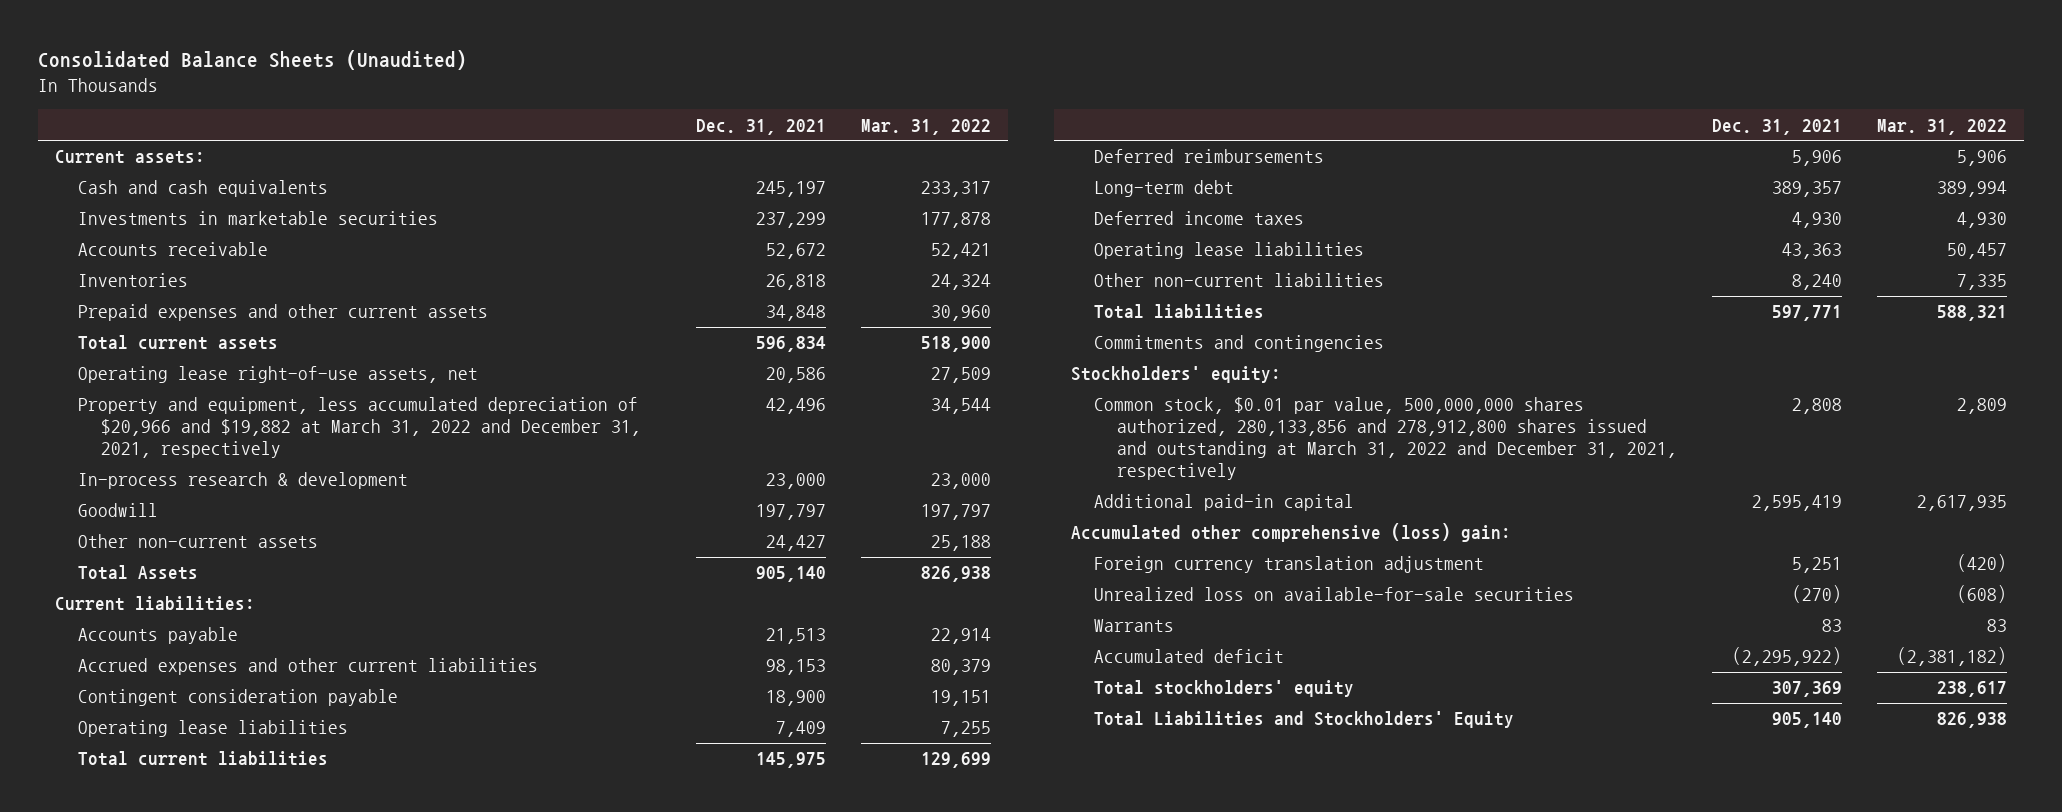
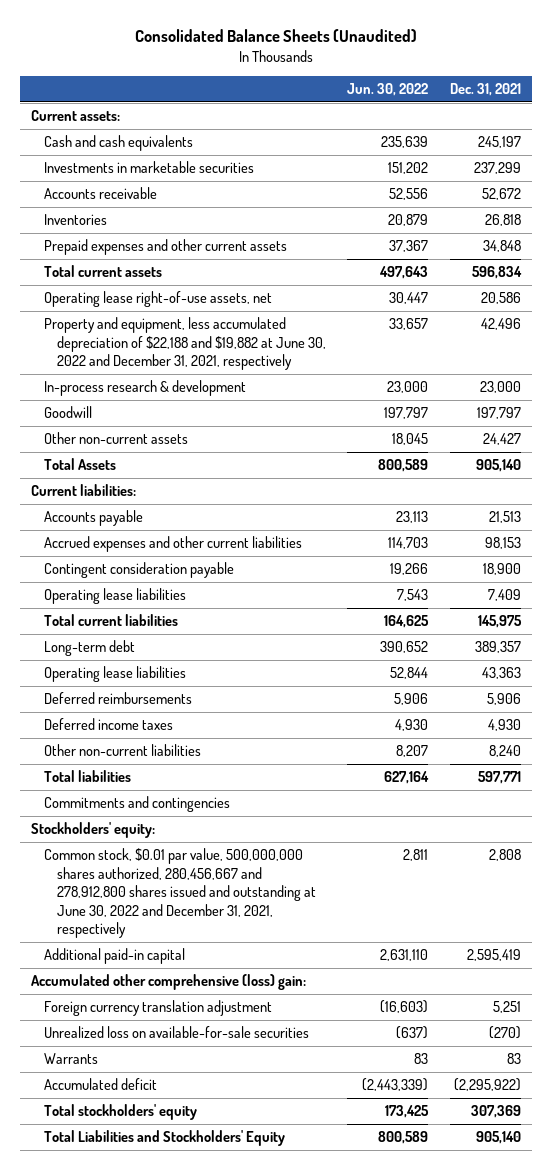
[860,118,991,135] Mar. 31, 2022 -> none
none -> [347,83,429,97] Jun. 30, 2022
[78,397,642,459] Property and equipment, less accumulated depreciation of $20,966 and $19,882 at March 31, 2022 and December 31, 2021, respectively -> [43,317,326,371] Property and equipment, less accumulated depreciation of $22,188 and $19,882 at June 30, 2022 and December 31, 2021, respectively
[1094,149,1325,164] Deferred reimbursements -> [43,692,192,705] Deferred reimbursements
[1094,211,1305,226] Deferred income taxes -> [43,718,173,731] Deferred income taxes
[1094,397,1677,480] Common stock, $0.01 par value, 500,000,000 shares authorized, 280,133,856 and 278,912,800 shares issued and outstanding at March 31, 2022 and December 31, 2021, respectively -> [43,848,316,939] Common stock, $0.01 par value, 500,000,000 shares authorized, 280,456,667 and 278,912,800 shares issued and outstanding at June 30, 2022 and December 31, 2021, respectively

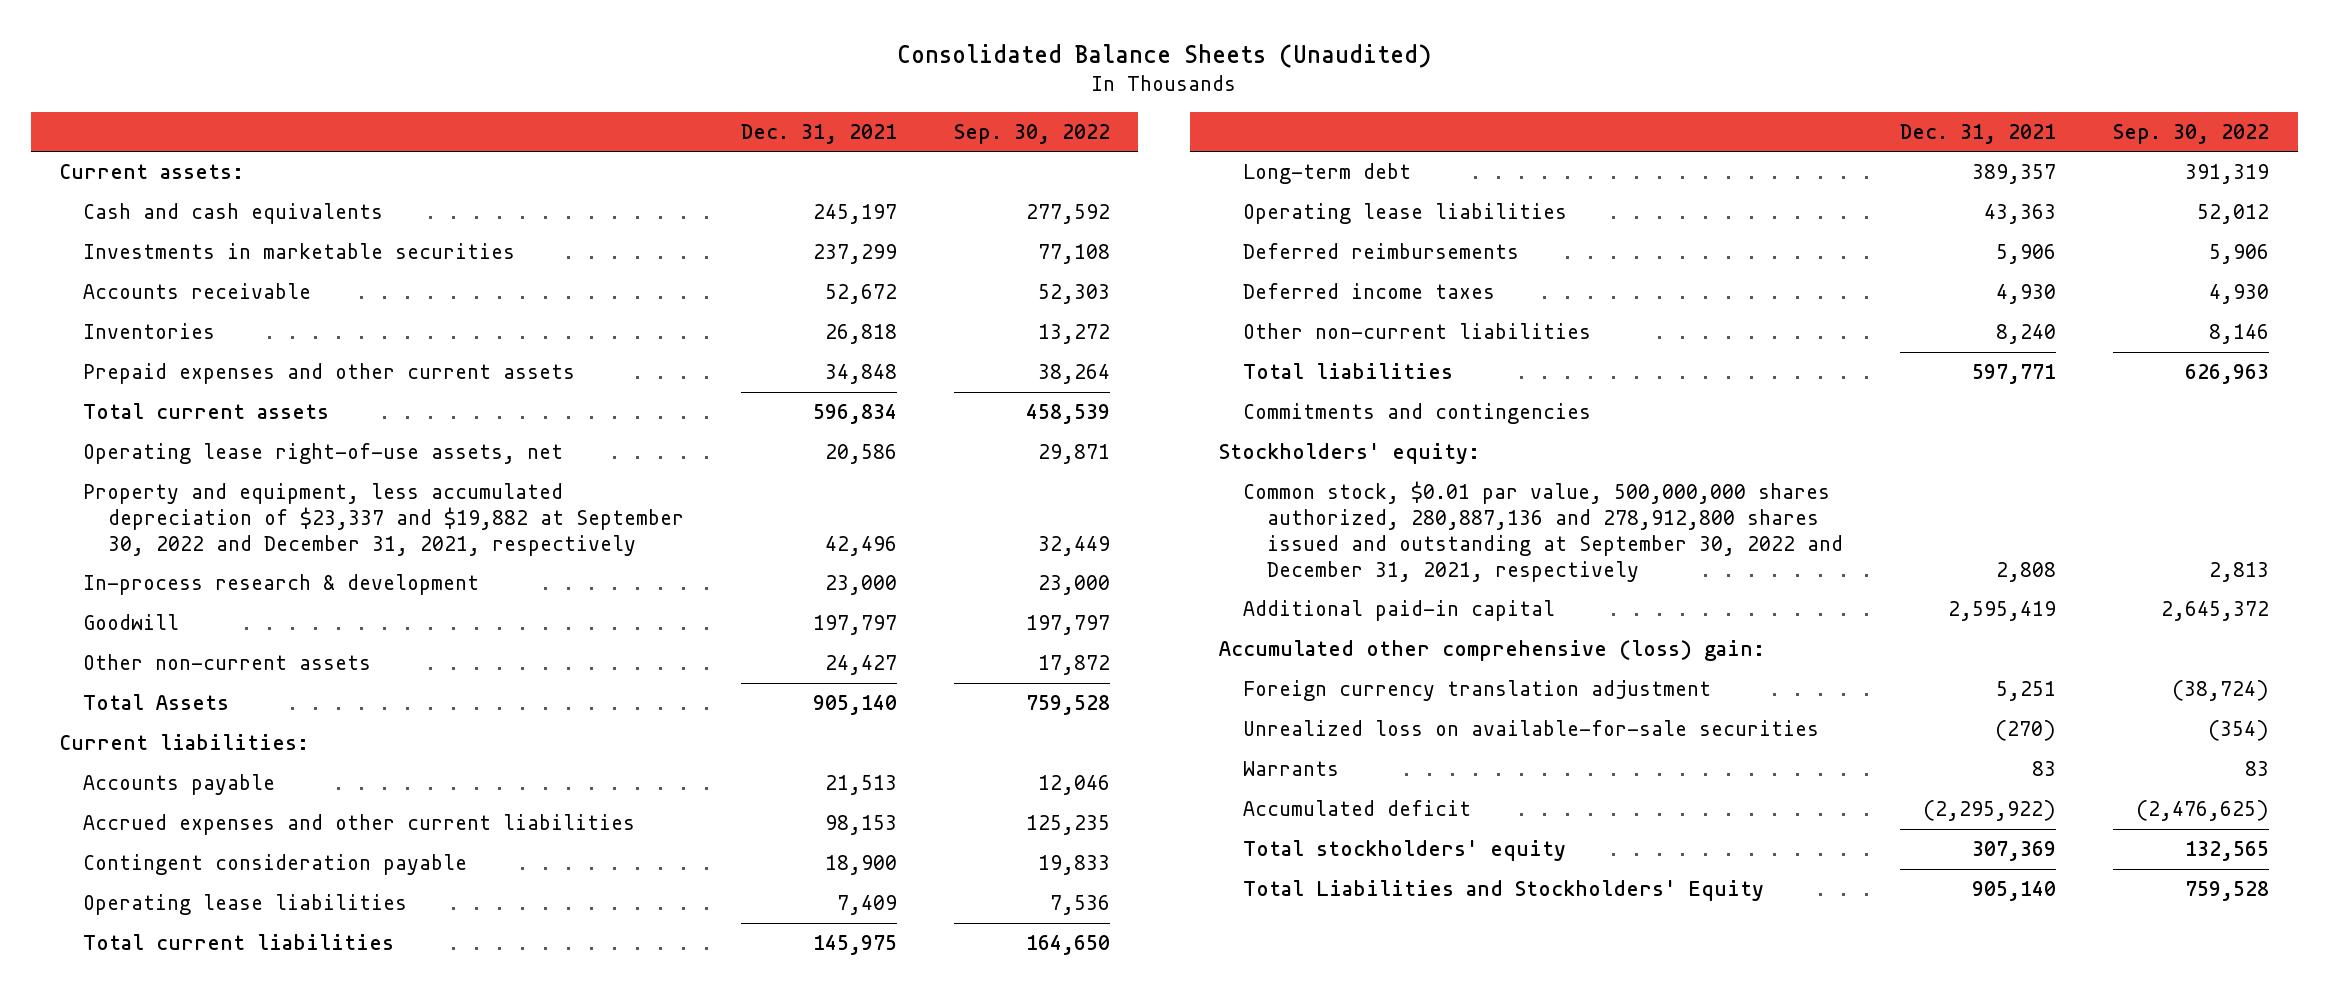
[347,83,429,97] Jun. 30, 2022 -> none
none -> [953,123,1110,144] Sep. 30, 2022
[43,317,326,371] Property and equipment, less accumulated depreciation of $22,188 and $19,882 at June 30, 2022 and December 31, 2021, respectively -> [83,482,684,556] Property and equipment, less accumulated depreciation of $23,337 and $19,882 at September 30, 2022 and December 31, 2021, respectively
[43,848,316,939] Common stock, $0.01 par value, 500,000,000 shares authorized, 280,456,667 and 278,912,800 shares issued and outstanding at June 30, 2022 and December 31, 2021, respectively -> [1243,480,1844,582] Common stock, $0.01 par value, 500,000,000 shares authorized, 280,887,136 and 278,912,800 shares issued and outstanding at September 30, 2022 and December 31, 2021, respectively

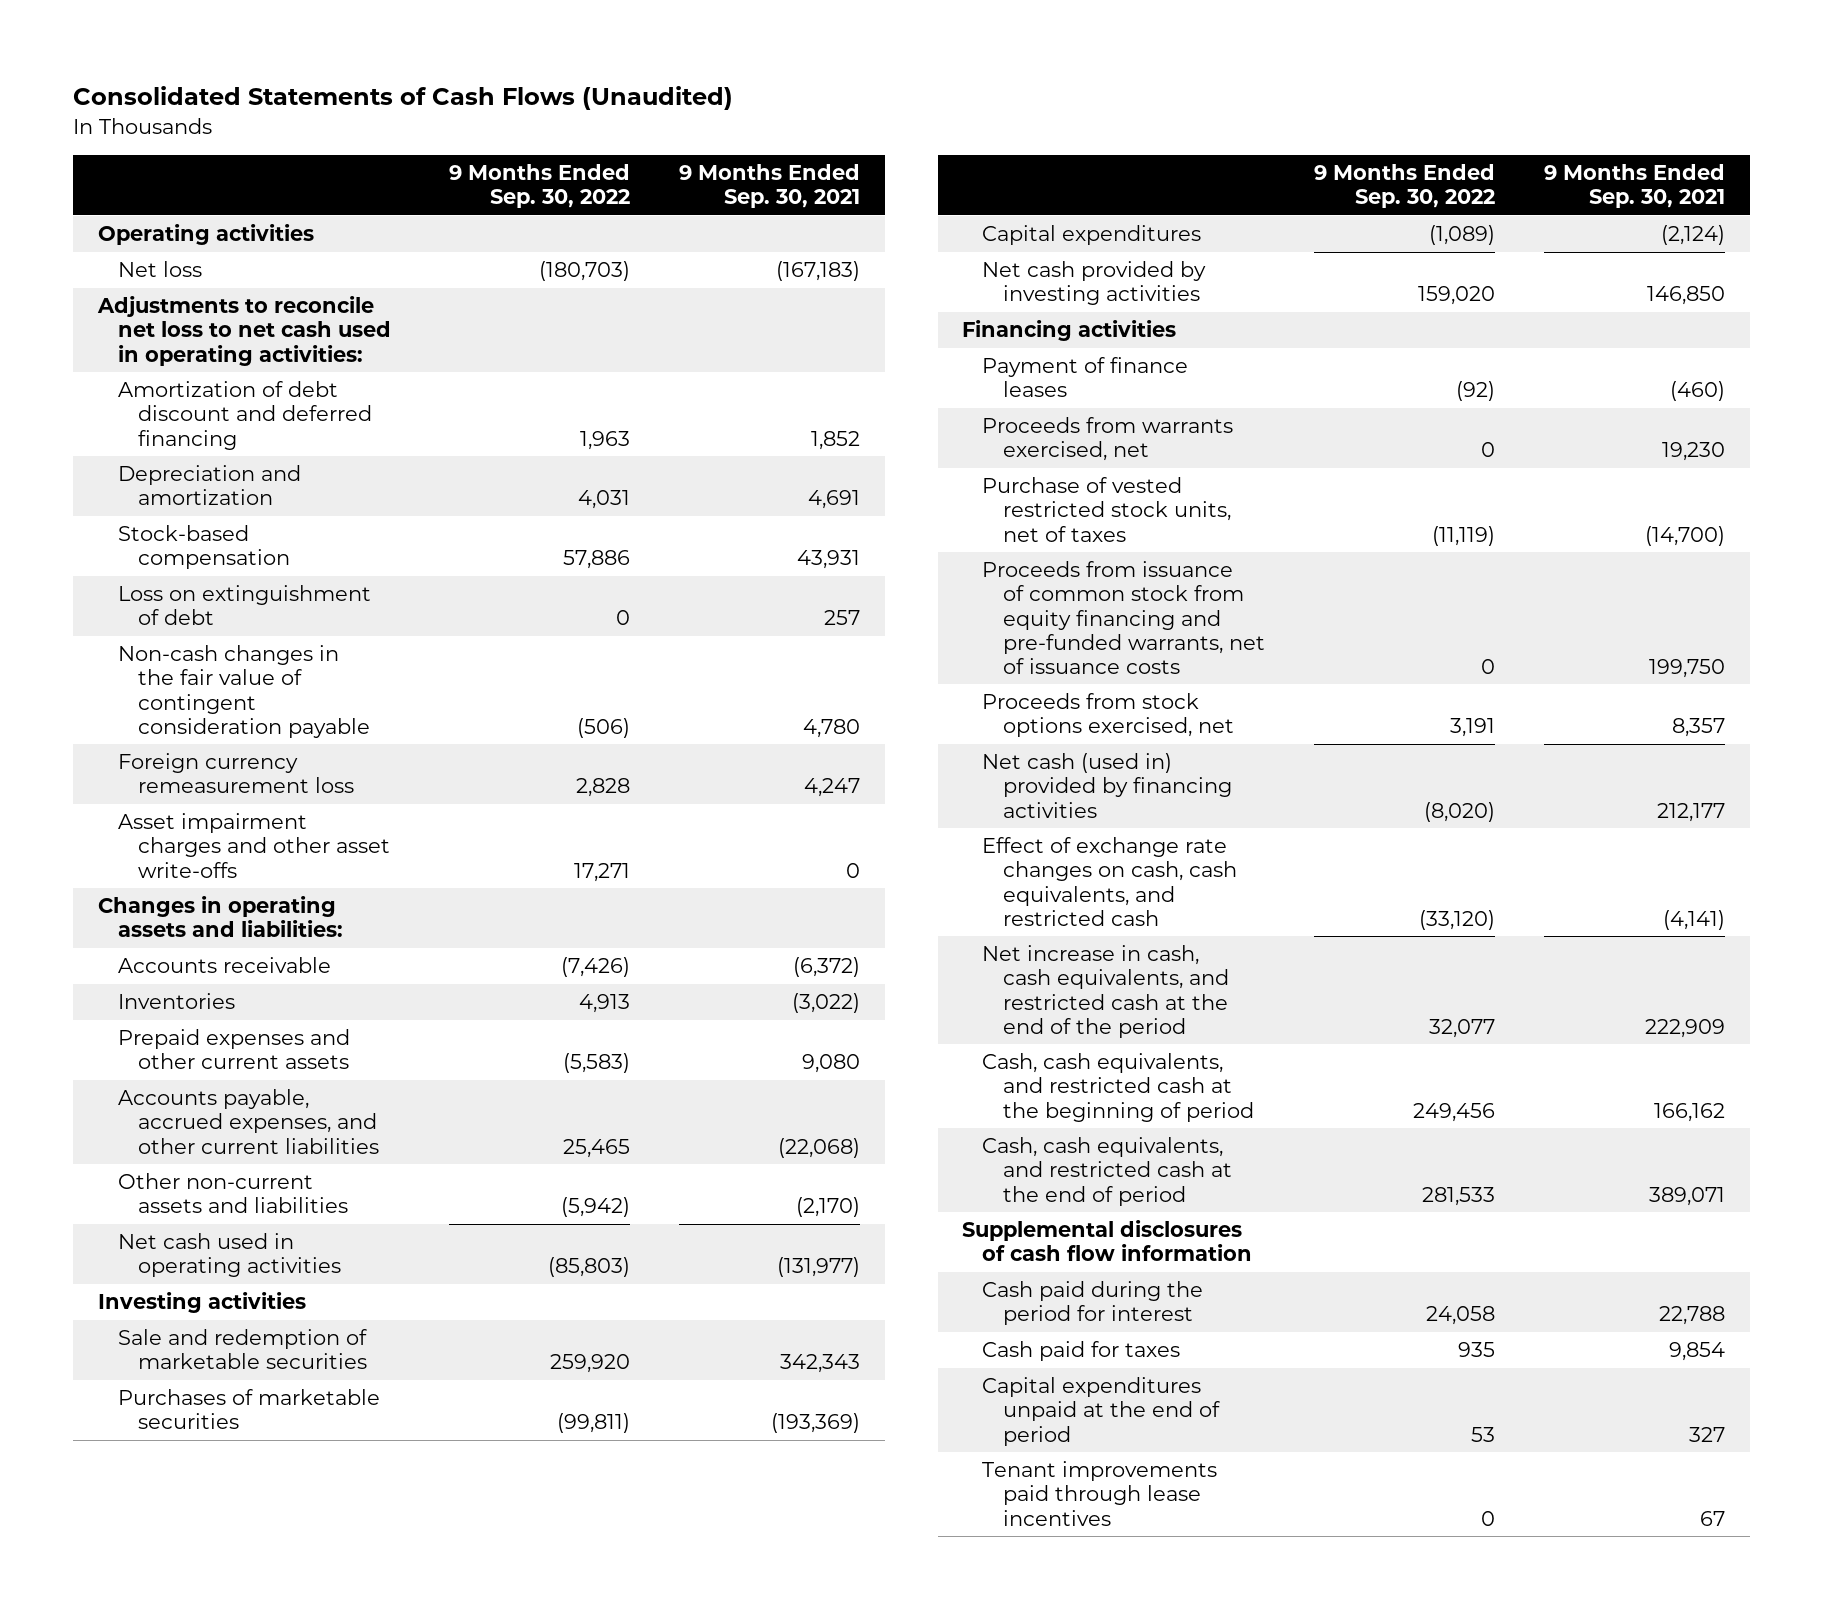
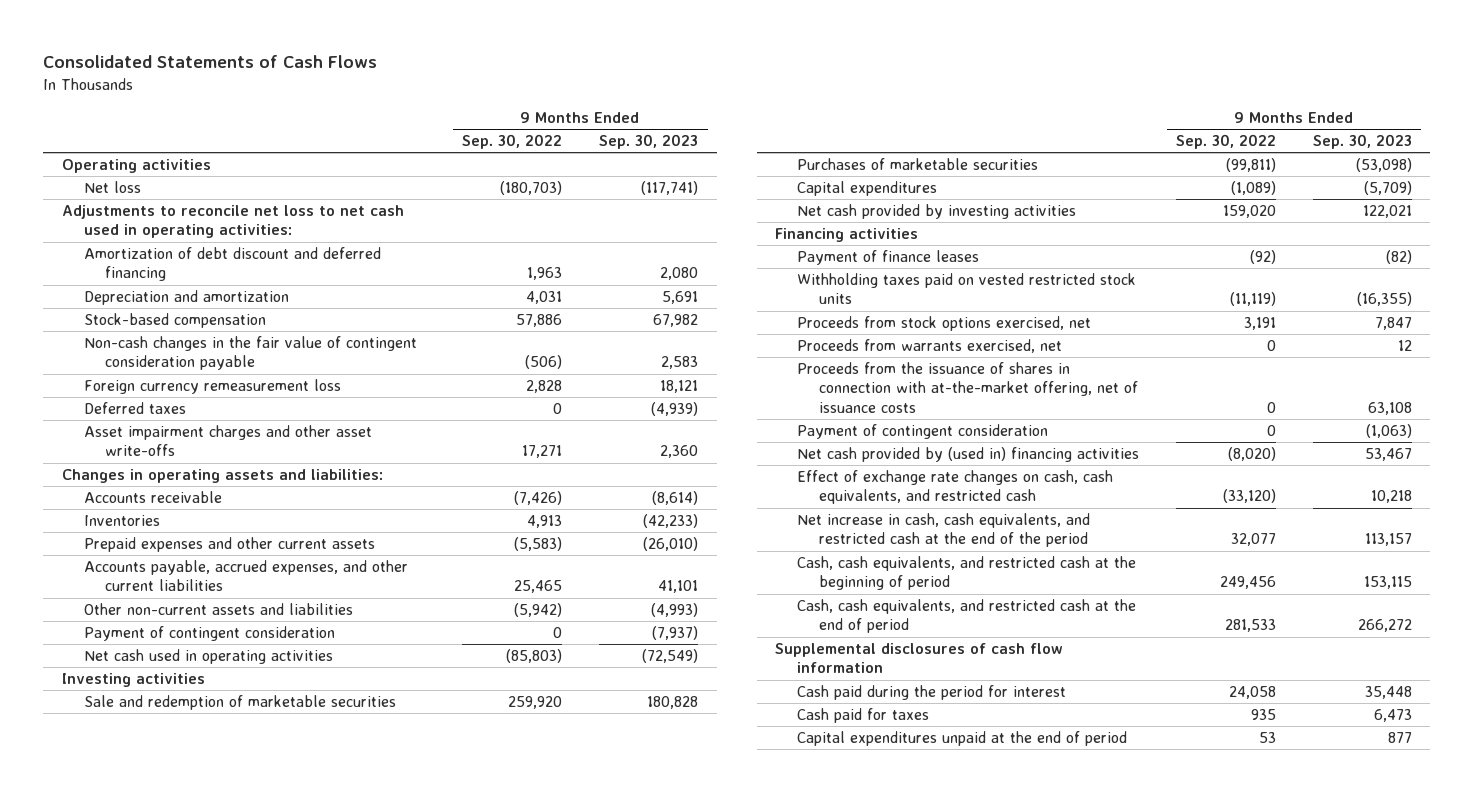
[72,86,733,111] Consolidated Statements of Cash Flows (Unaudited) -> [43,55,378,69] Consolidated Statements of Cash Flows
[679,163,861,209] 9 Months Ended Sep. 30, 2021 -> none
none -> [599,134,699,150] Sep. 30, 2023
[117,585,371,626] Loss on extinguishment of debt -> none
none -> [83,402,186,415] Deferred taxes
none -> [83,626,335,642] Payment of contingent consideration
[982,561,1265,674] Proceeds from issuance of common stock from equity financing and pre-funded warrants, net of issuance costs -> none
[982,477,1231,542] Purchase of vested restricted stock units, net of taxes -> [797,273,1137,305] Withholding taxes paid on vested restricted stock units
[982,417,1234,462] Proceeds from warrants exercised, net -> [797,339,1063,354] Proceeds from warrants exercised, net
none -> [797,362,1138,413] Proceeds from the issuance of shares in connection with at-the-market offering, net of issuance costs
none -> [797,424,1049,440] Payment of contingent consideration
[982,753,1232,818] Net cash (used in) provided by financing activities -> [797,447,1140,463] Net cash provided by (used in) financing activities
[982,1461,1218,1526] Tenant improvements paid through lease incentives -> none

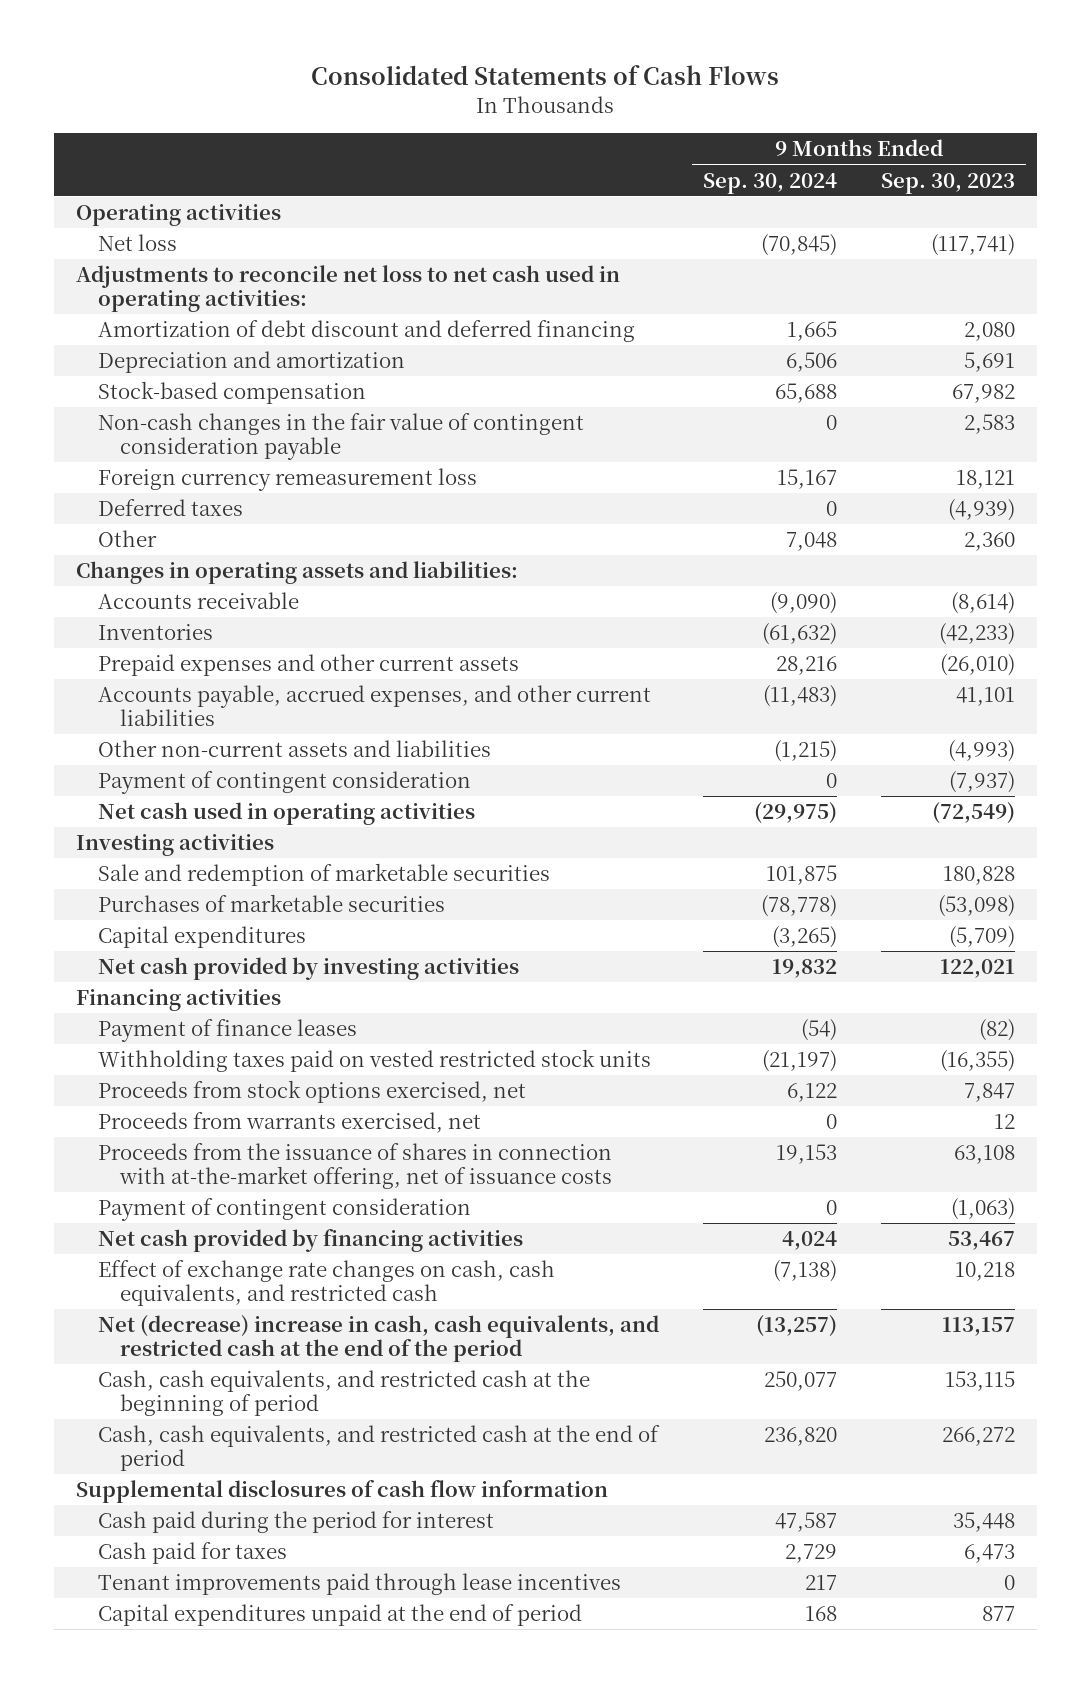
[462,134,563,150] Sep. 30, 2022 -> none
none -> [703,172,838,194] Sep. 30, 2024
[83,425,372,457] Asset impairment charges and other asset write-offs -> [97,530,157,548] Other
[797,447,1140,463] Net cash provided by (used in) financing activities -> [97,1229,523,1253] Net cash provided by financing activities
[797,513,1091,548] Net increase in cash, cash equivalents, and restricted cash at the end of the period -> [97,1315,659,1363] Net (decrease) increase in cash, cash equivalents, and restricted cash at the end of the period
none -> [97,1573,621,1596] Tenant improvements paid through lease incentives

